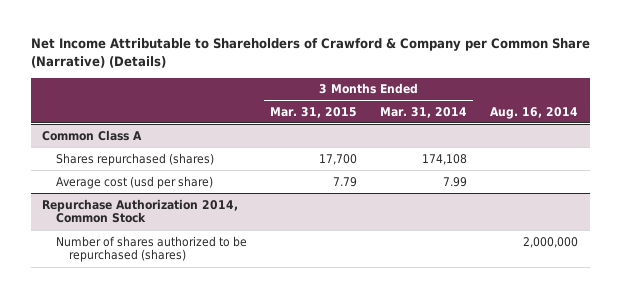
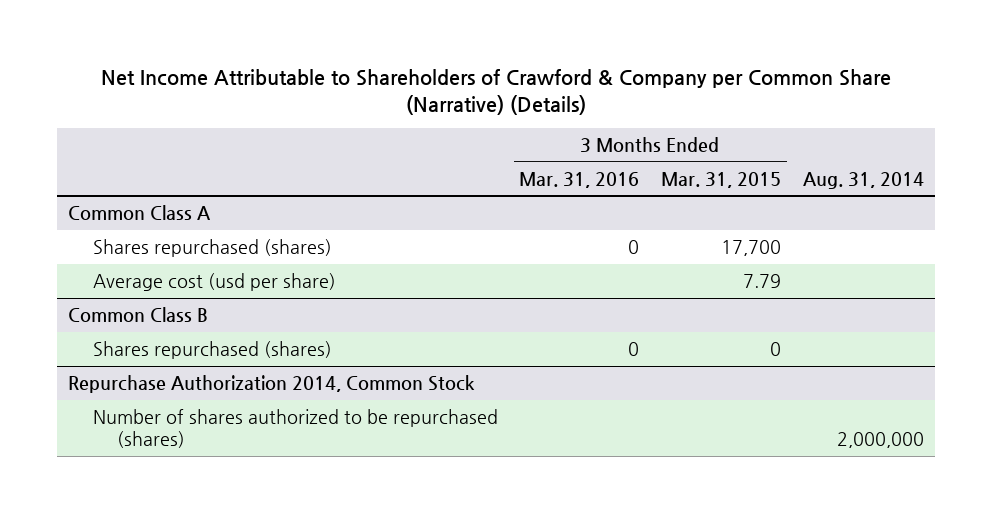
[380,106,468,118] Mar. 31, 2014 -> none
[490,106,579,119] Aug. 16, 2014 -> none
none -> [519,171,640,188] Mar. 31, 2016
none -> [803,171,925,189] Aug. 31, 2014
none -> [67,306,208,322] Common Class B
none -> [92,340,332,359] Shares repurchased (shares)

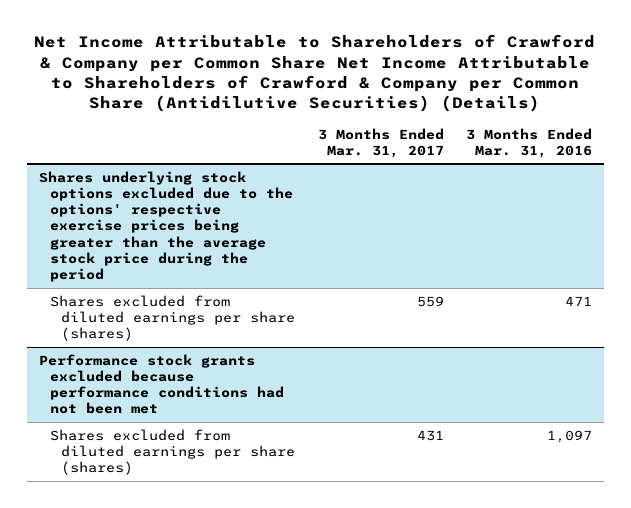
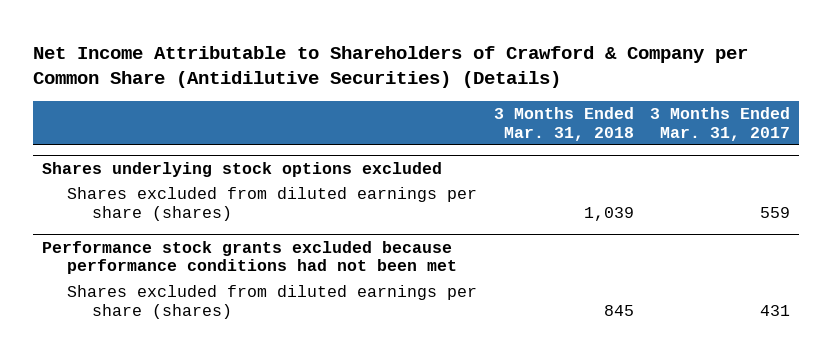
[34,34,596,113] Net Income Attributable to Shareholders of Crawford & Company per Common Share Net Income Attributable to Shareholders of Crawford & Company per Common Share (Antidilutive Securities) (Details) -> [33,45,749,89] Net Income Attributable to Shareholders of Crawford & Company per Common Share (Antidilutive Securities) (Details)
[466,127,593,158] 3 Months Ended Mar. 31, 2016 -> none
none -> [493,106,634,141] 3 Months Ended Mar. 31, 2018
[38,170,293,283] Shares underlying stock options excluded due to the options' respective exercise prices being greater than the average stock price during the period -> [41,161,442,177] Shares underlying stock options excluded

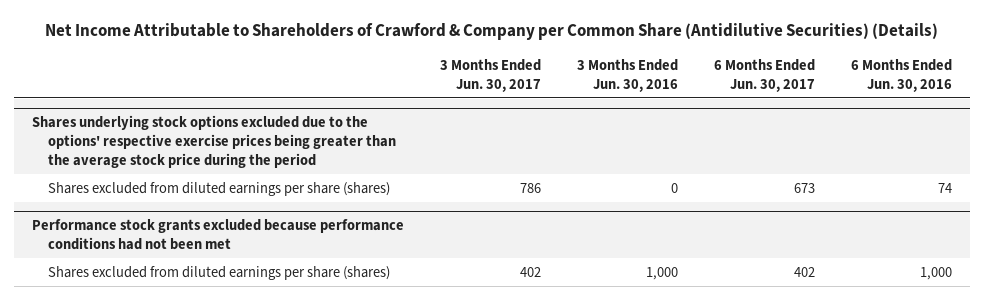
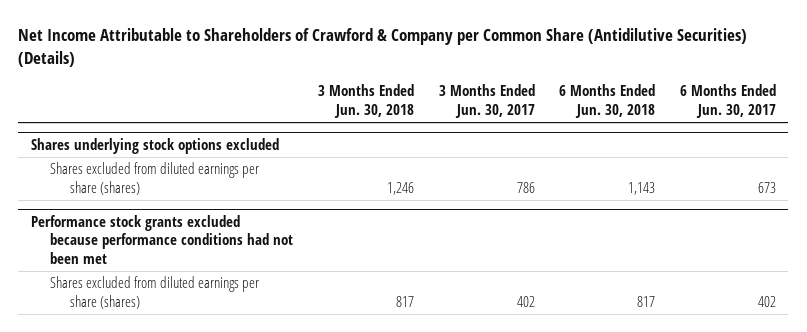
[576,58,678,92] 3 Months Ended Jun. 30, 2016 -> none
[850,58,952,92] 6 Months Ended Jun. 30, 2016 -> none
none -> [317,84,414,119] 3 Months Ended Jun. 30, 2018
none -> [559,84,656,119] 6 Months Ended Jun. 30, 2018
[31,115,397,168] Shares underlying stock options excluded due to the options' respective exercise prices being greater than the average stock price during the period -> [30,137,279,154] Shares underlying stock options excluded

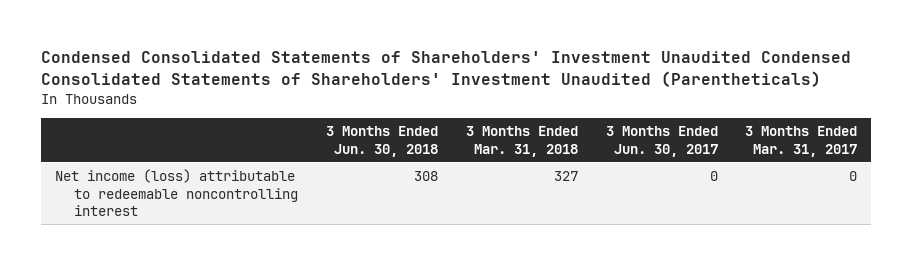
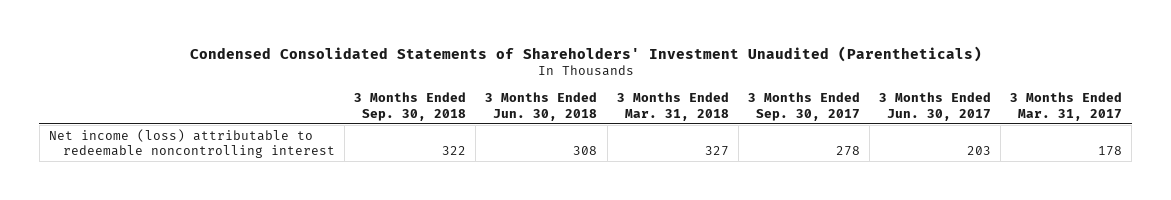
[41,51,852,88] Condensed Consolidated Statements of Shareholders' Investment Unaudited Condensed Consolidated Statements of Shareholders' Investment Unaudited (Parentheticals) -> [189,45,982,62] Condensed Consolidated Statements of Shareholders' Investment Unaudited (Parentheticals)
none -> [354,91,467,121] 3 Months Ended Sep. 30, 2018
none -> [747,91,860,121] 3 Months Ended Sep. 30, 2017
[709,171,718,182] 0 -> [966,146,991,156] 203
[849,171,858,182] 0 -> [1098,146,1123,157] 178

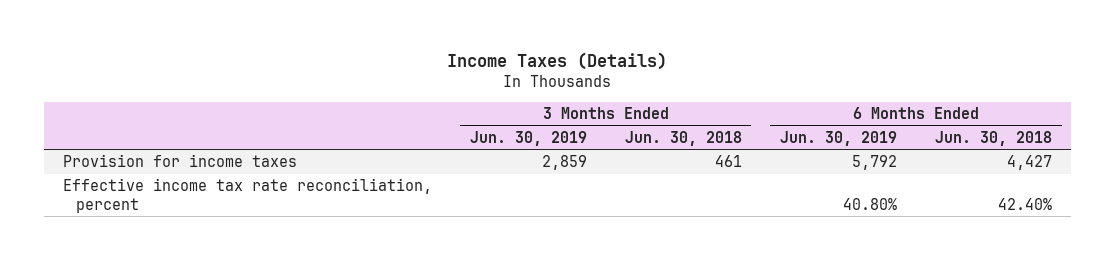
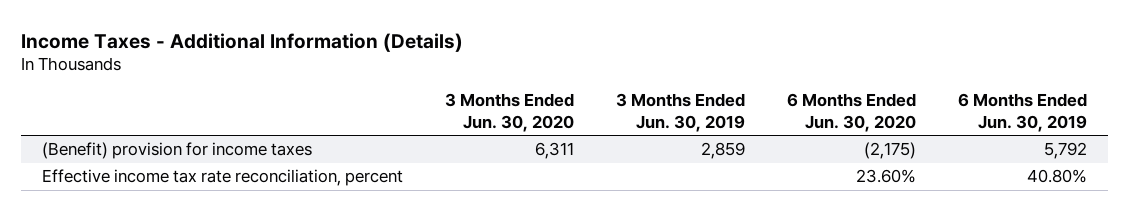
[447,51,668,70] Income Taxes (Details) -> [21,32,464,52] Income Taxes - Additional Information (Details)
[624,130,742,146] Jun. 30, 2018 -> none
[935,130,1053,146] Jun. 30, 2018 -> none
none -> [445,93,575,133] 3 Months Ended Jun. 30, 2020
none -> [786,93,916,133] 6 Months Ended Jun. 30, 2020
[62,154,297,168] Provision for income taxes -> [42,142,313,160] (Benefit) provision for income taxes

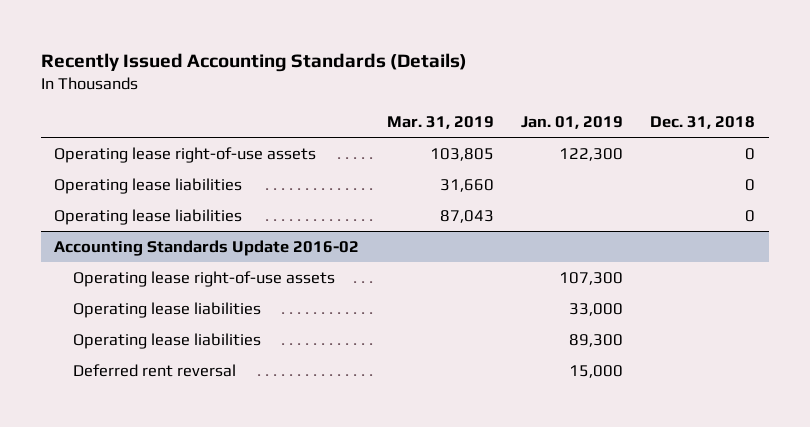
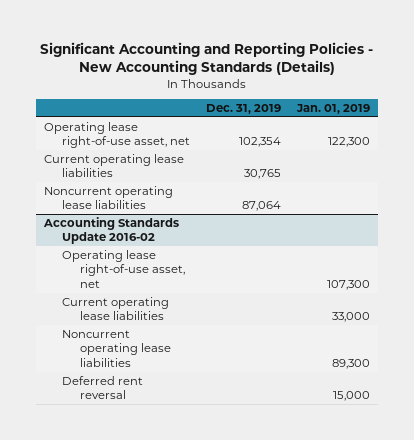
[40,52,467,72] Recently Issued Accounting Standards (Details) -> [39,42,373,75] Significant Accounting and Reporting Policies - New Accounting Standards (Details)
[386,115,494,129] Mar. 31, 2019 -> none
[650,115,756,129] Dec. 31, 2018 -> none
none -> [205,103,281,114] Dec. 31, 2019
[54,147,317,164] Operating lease right-of-use assets -> [44,121,190,149] Operating lease right-of-use asset, net
[54,178,243,195] Operating lease liabilities -> [44,153,185,178] Current operating lease liabilities
[54,209,243,226] Operating lease liabilities -> [44,185,174,210] Noncurrent operating lease liabilities
[72,271,335,288] Operating lease right-of-use assets -> [61,249,185,289] Operating lease right-of-use asset, net
[72,302,261,319] Operating lease liabilities -> [61,296,169,321] Current operating lease liabilities
[72,333,261,350] Operating lease liabilities -> [61,329,171,368] Noncurrent operating lease liabilities

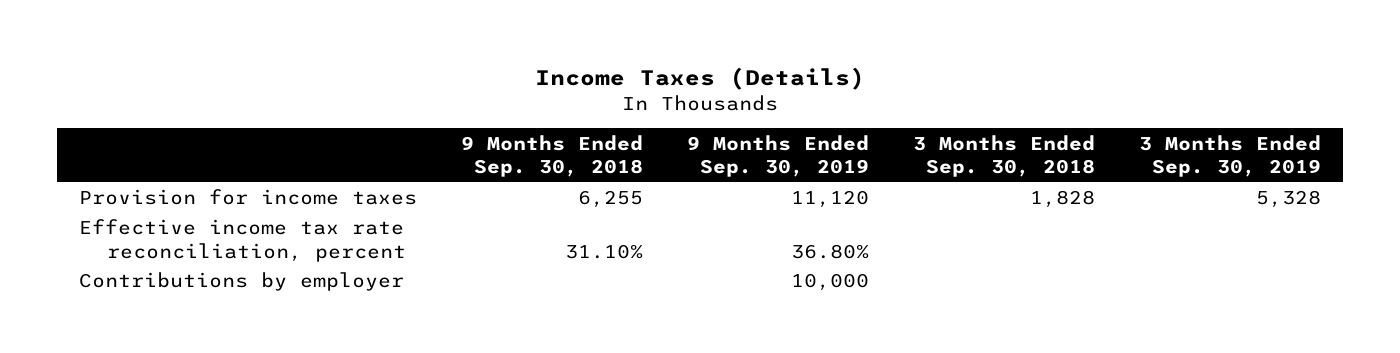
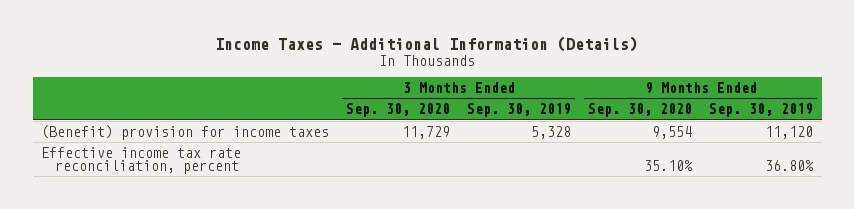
[534,67,865,91] Income Taxes (Details) -> [215,36,639,53] Income Taxes - Additional Information (Details)
[460,134,643,178] 9 Months Ended Sep. 30, 2018 -> none
[912,134,1095,178] 3 Months Ended Sep. 30, 2018 -> none
none -> [346,103,451,118] Sep. 30, 2020
none -> [588,103,693,118] Sep. 30, 2020
[78,189,417,206] Provision for income taxes -> [41,124,330,140] (Benefit) provision for income taxes
[78,272,404,292] Contributions by employer -> none

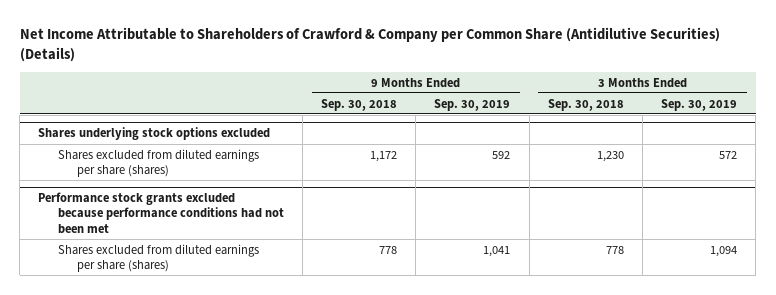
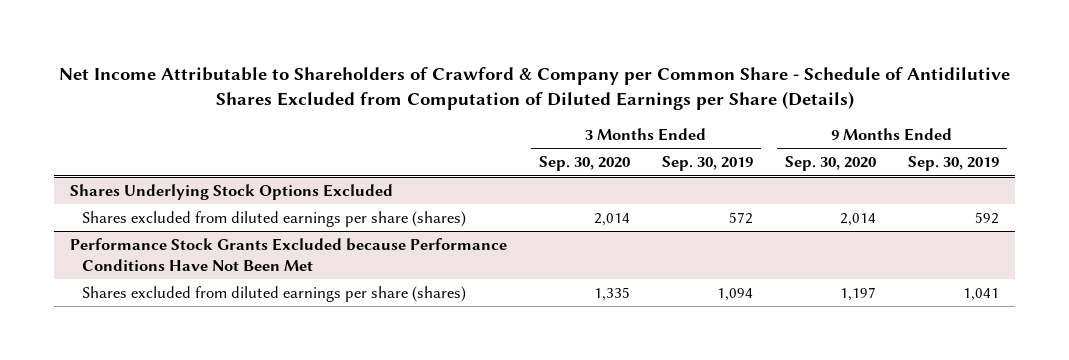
[19,27,720,63] Net Income Attributable to Shareholders of Crawford & Company per Common Share (Antidilutive Securities) (Details) -> [58,66,1010,110] Net Income Attributable to Shareholders of Crawford & Company per Common Share - Schedule of Antidilutive Shares Excluded from Computation of Diluted Earnings per Share (Details)
[321,98,398,111] Sep. 30, 2018 -> none
[547,98,624,111] Sep. 30, 2018 -> none
none -> [539,156,631,172] Sep. 30, 2020
none -> [785,156,877,172] Sep. 30, 2020
[38,127,271,141] Shares underlying stock options excluded -> [70,183,394,200] Shares Underlying Stock Options Excluded
[38,192,284,234] Performance stock grants excluded because performance conditions had not been met -> [70,237,508,271] Performance Stock Grants Excluded because Performance Conditions Have Not Been Met

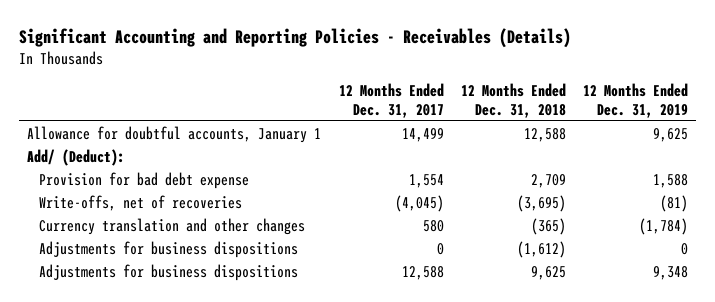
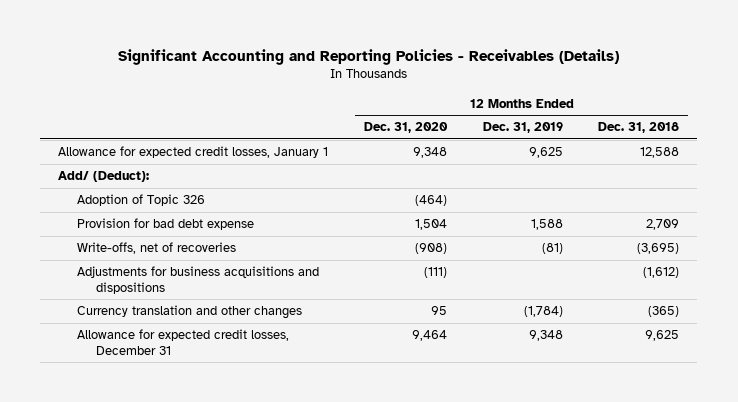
[338,83,444,118] 12 Months Ended Dec. 31, 2017 -> none
none -> [363,122,448,134] Dec. 31, 2020
[27,125,322,143] Allowance for doubtful accounts, January 1 -> [58,146,329,159] Allowance for expected credit losses, January 1
none -> [77,194,206,207] Adoption of Topic 326
none -> [77,266,320,294] Adjustments for business acquisitions and dispositions
[39,240,299,258] Adjustments for business dispositions -> none
[39,263,299,281] Adjustments for business dispositions -> [77,329,290,355] Allowance for expected credit losses, December 31

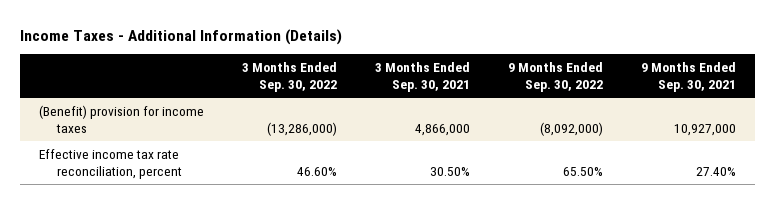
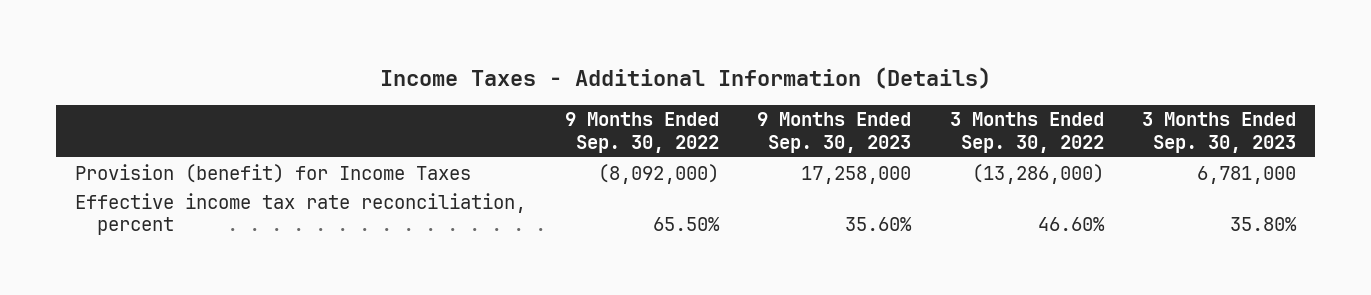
[375,62,471,92] 3 Months Ended Sep. 30, 2021 -> none
[640,62,736,92] 9 Months Ended Sep. 30, 2021 -> none
none -> [757,112,912,154] 9 Months Ended Sep. 30, 2023
none -> [1142,112,1297,154] 3 Months Ended Sep. 30, 2023
[39,104,205,133] (Benefit) provision for income taxes -> [75,163,472,183] Provision (benefit) for Income Taxes

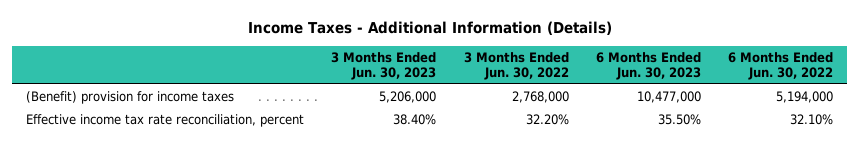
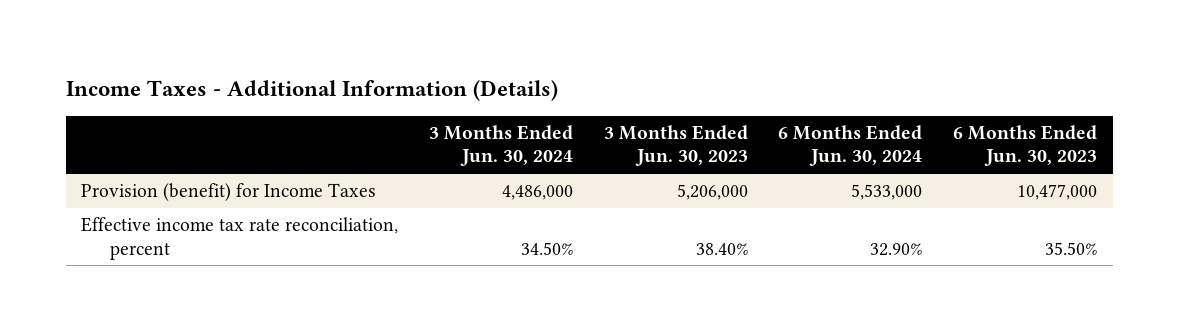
[463,51,569,81] 3 Months Ended Jun. 30, 2022 -> none
[728,51,834,81] 6 Months Ended Jun. 30, 2022 -> none
none -> [428,124,573,167] 3 Months Ended Jun. 30, 2024
none -> [778,124,923,167] 6 Months Ended Jun. 30, 2024
[25,91,234,105] (Benefit) provision for income taxes -> [80,183,376,202] Provision (benefit) for Income Taxes

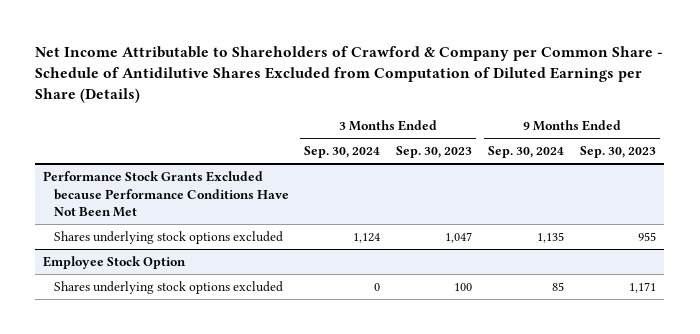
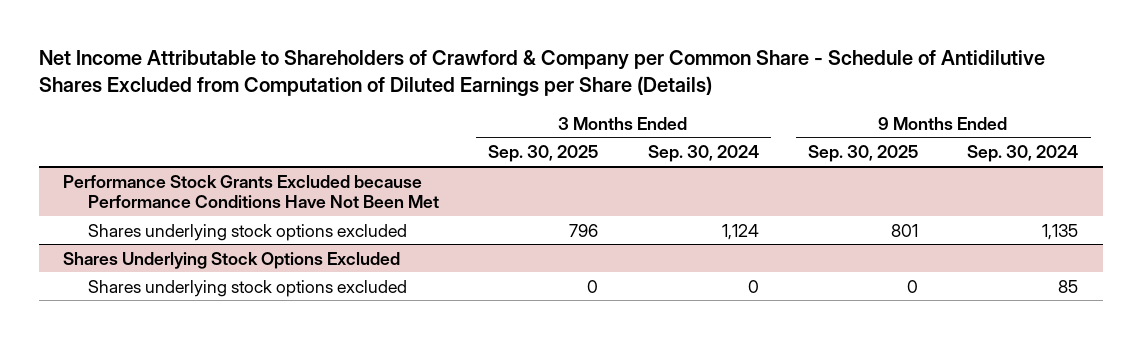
[396,146,473,159] Sep. 30, 2023 -> none
[580,146,657,159] Sep. 30, 2023 -> none
none -> [488,145,599,163] Sep. 30, 2025
none -> [807,145,918,163] Sep. 30, 2025
[43,256,187,270] Employee Stock Option -> [63,251,401,269] Shares Underlying Stock Options Excluded

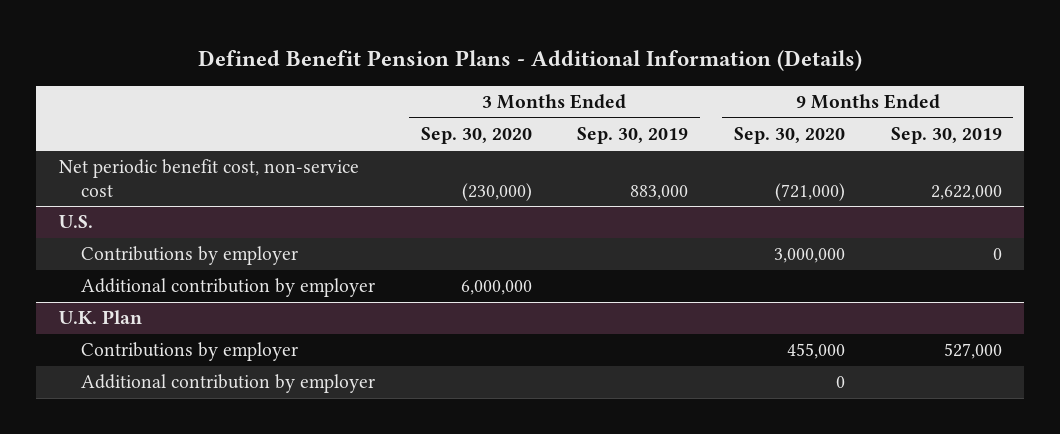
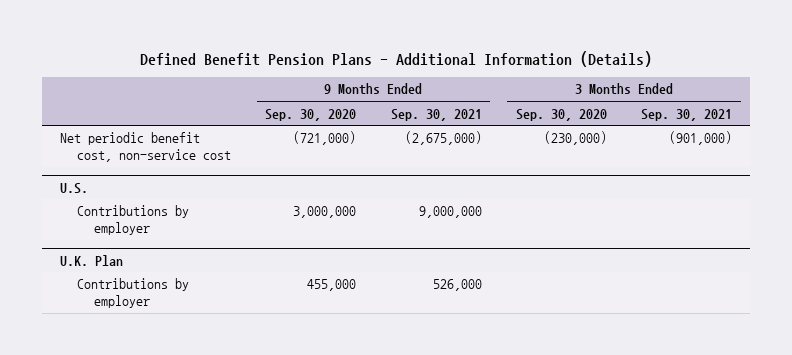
[577,127,689,145] Sep. 30, 2019 -> none
[890,127,1002,145] Sep. 30, 2019 -> none
none -> [390,108,482,121] Sep. 30, 2021
none -> [641,108,733,121] Sep. 30, 2021
[80,278,375,298] Additional contribution by employer -> none
[80,374,375,394] Additional contribution by employer -> none

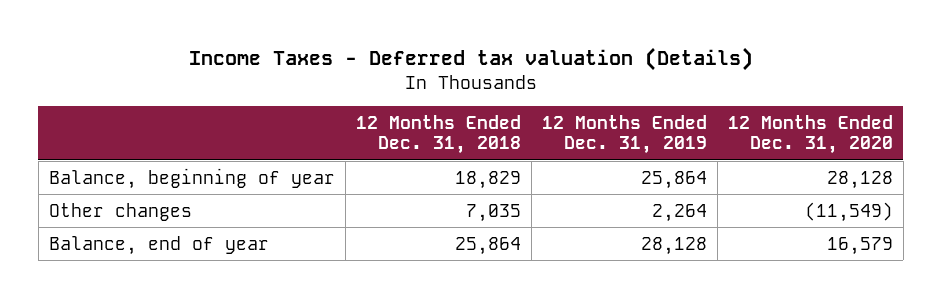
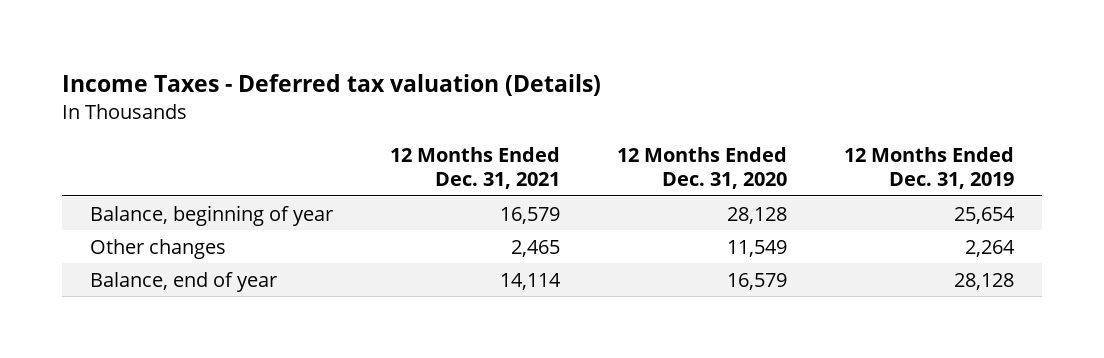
[355,114,521,155] 12 Months Ended Dec. 31, 2018 -> none
none -> [389,147,560,190] 12 Months Ended Dec. 31, 2021
[640,170,707,189] 25,864 -> [953,206,1015,224] 25,654
[804,201,893,222] (11,549) -> [726,239,787,257] 11,549

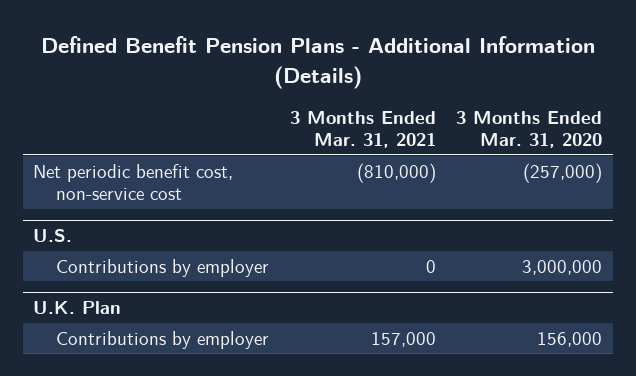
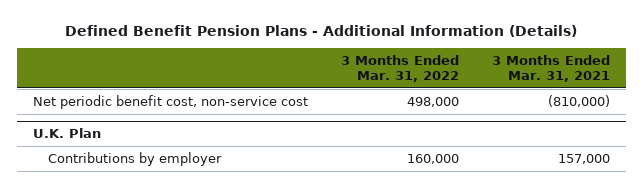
[456,110,603,149] 3 Months Ended Mar. 31, 2020 -> none
none -> [340,54,459,82] 3 Months Ended Mar. 31, 2022
[33,229,73,243] U.S. -> none
[55,258,269,277] Contributions by employer -> none

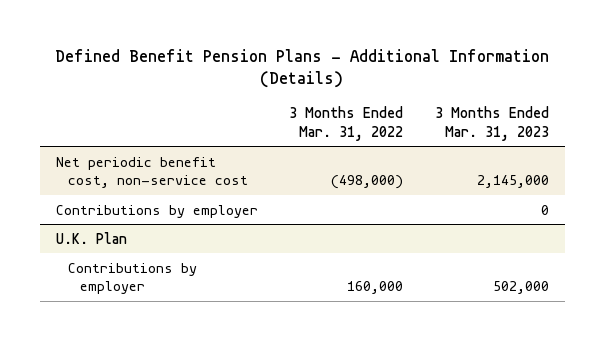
[491,54,610,82] 3 Months Ended Mar. 31, 2021 -> none
none -> [434,106,549,141] 3 Months Ended Mar. 31, 2023
[406,96,459,107] 498,000 -> [331,174,404,189] (498,000)
none -> [55,204,258,218] Contributions by employer

